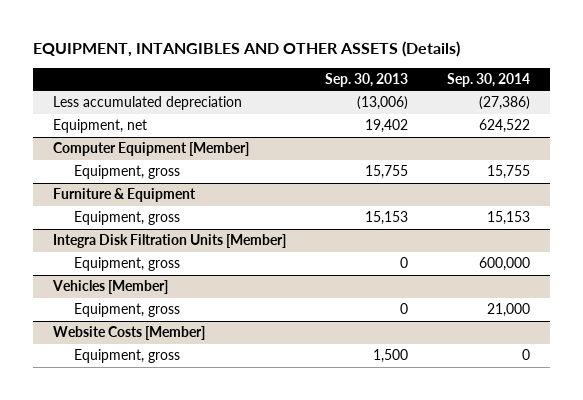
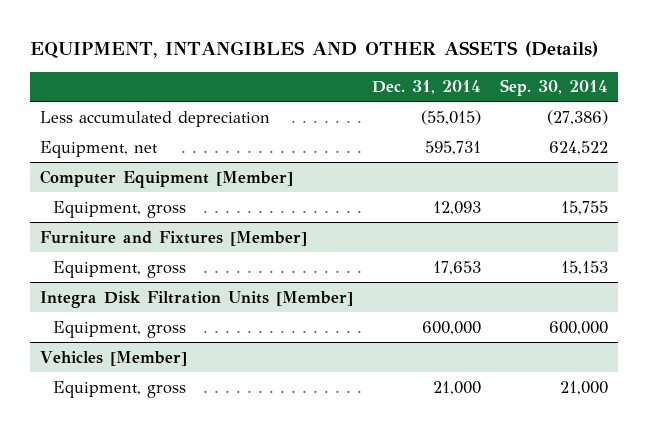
[325,72,409,87] Sep. 30, 2013 -> none
none -> [371,80,481,95] Dec. 31, 2014
[53,188,197,203] Furniture & Equipment -> [39,230,307,246] Furniture and Fixtures [Member]
[53,326,206,341] Website Costs [Member] -> none
[74,349,181,364] Equipment, gross -> none

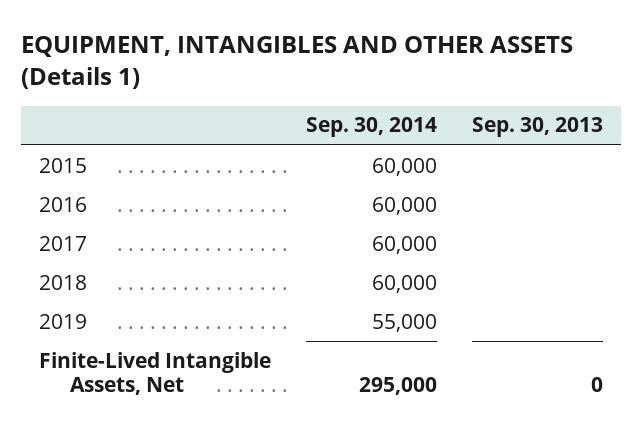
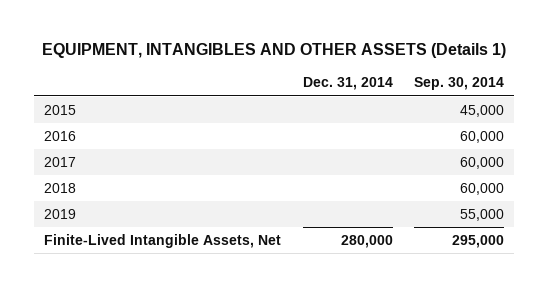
[472,117,604,138] Sep. 30, 2013 -> none
none -> [302,77,393,91] Dec. 31, 2014
[371,157,437,176] 60,000 -> [459,104,504,117] 45,000

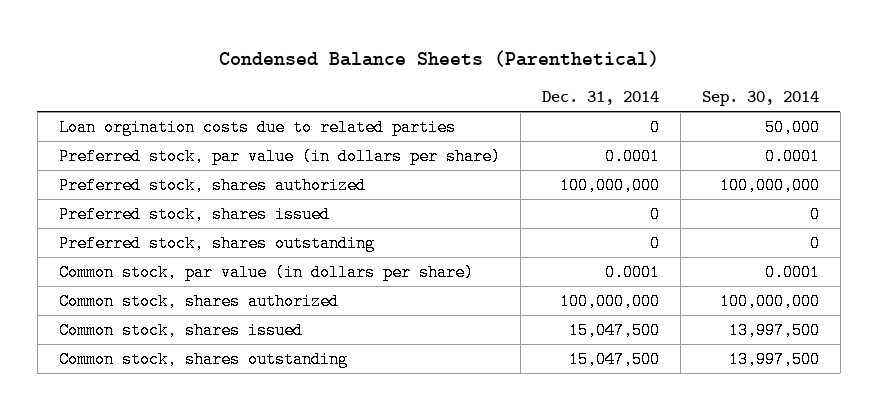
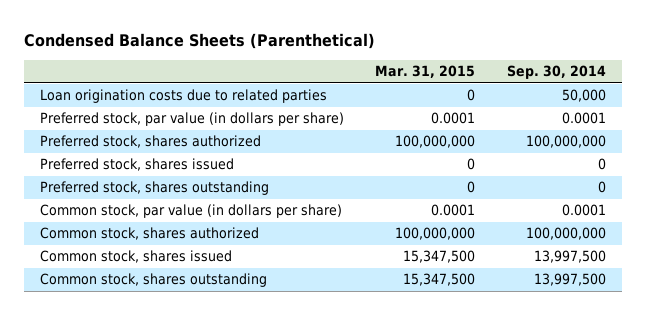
[542,91,660,106] Dec. 31, 2014 -> none
none -> [375,65,476,79] Mar. 31, 2015
[58,118,456,136] Loan orgination costs due to related parties -> [40,89,328,104] Loan origination costs due to related parties

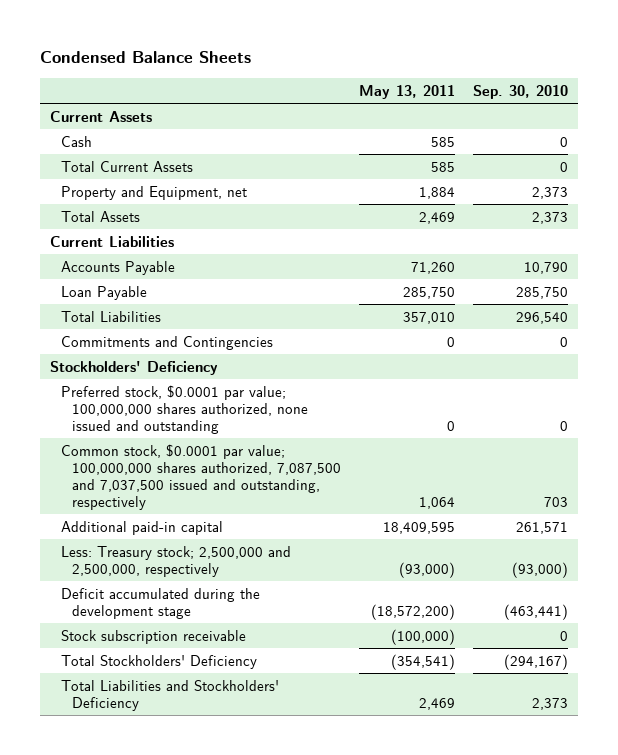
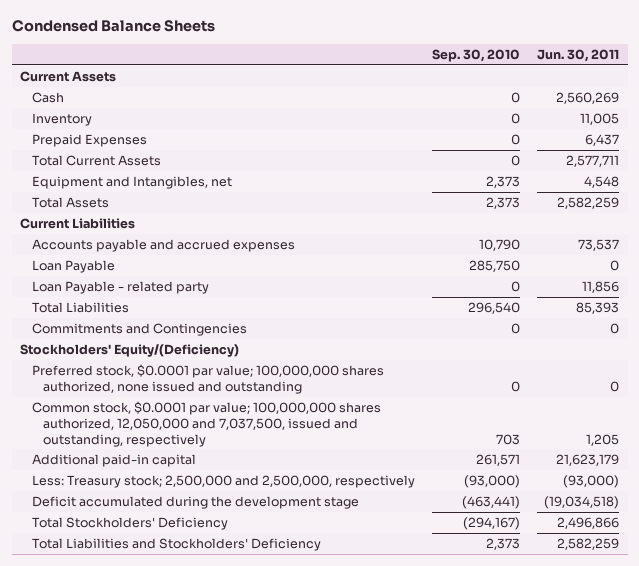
[359,84,456,99] May 13, 2011 -> none
none -> [537,48,620,62] Jun. 30, 2011
none -> [31,112,92,126] Inventory
none -> [31,133,147,147] Prepaid Expenses
[60,185,247,200] Property and Equipment, net -> [31,175,232,189] Equipment and Intangibles, net
[60,260,175,275] Accounts Payable -> [31,238,295,252] Accounts payable and accrued expenses
none -> [31,280,209,294] Loan Payable - related party
[49,360,218,375] Stockholders' Deficiency -> [20,343,240,357] Stockholders' Equity/(Deficiency)
[60,443,341,510] Common stock, $0.0001 par value; 100,000,000 shares authorized, 7,087,500 and 7,037,500 issued and outstanding, respectively -> [31,400,381,447] Common stock, $0.0001 par value; 100,000,000 shares authorized, 12,050,000 and 7,037,500, issued and outstanding, respectively
[60,629,246,644] Stock subscription receivable -> none

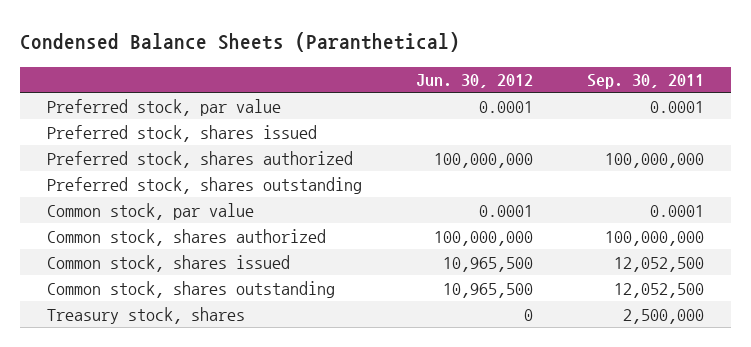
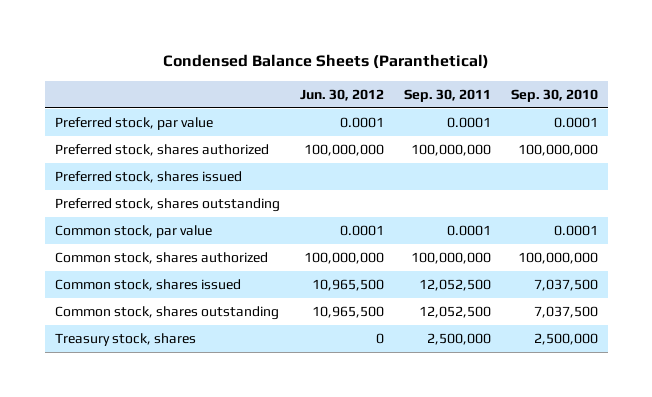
none -> [510,88,598,102] Sep. 30, 2010
[47,124,318,142] Preferred stock, shares issued -> [54,171,242,184] Preferred stock, shares issued

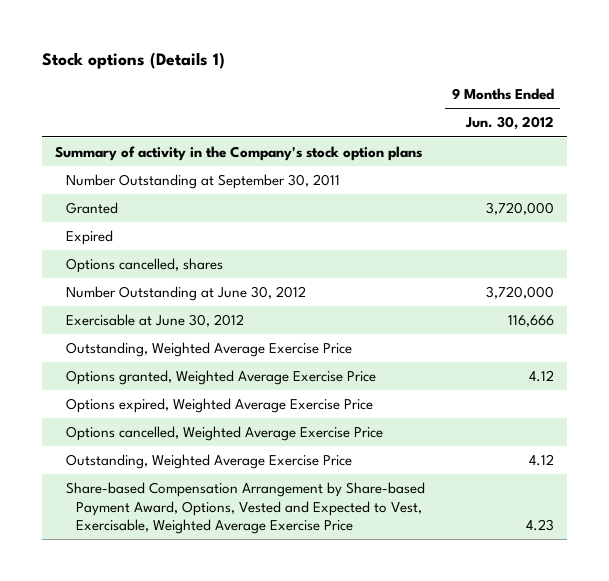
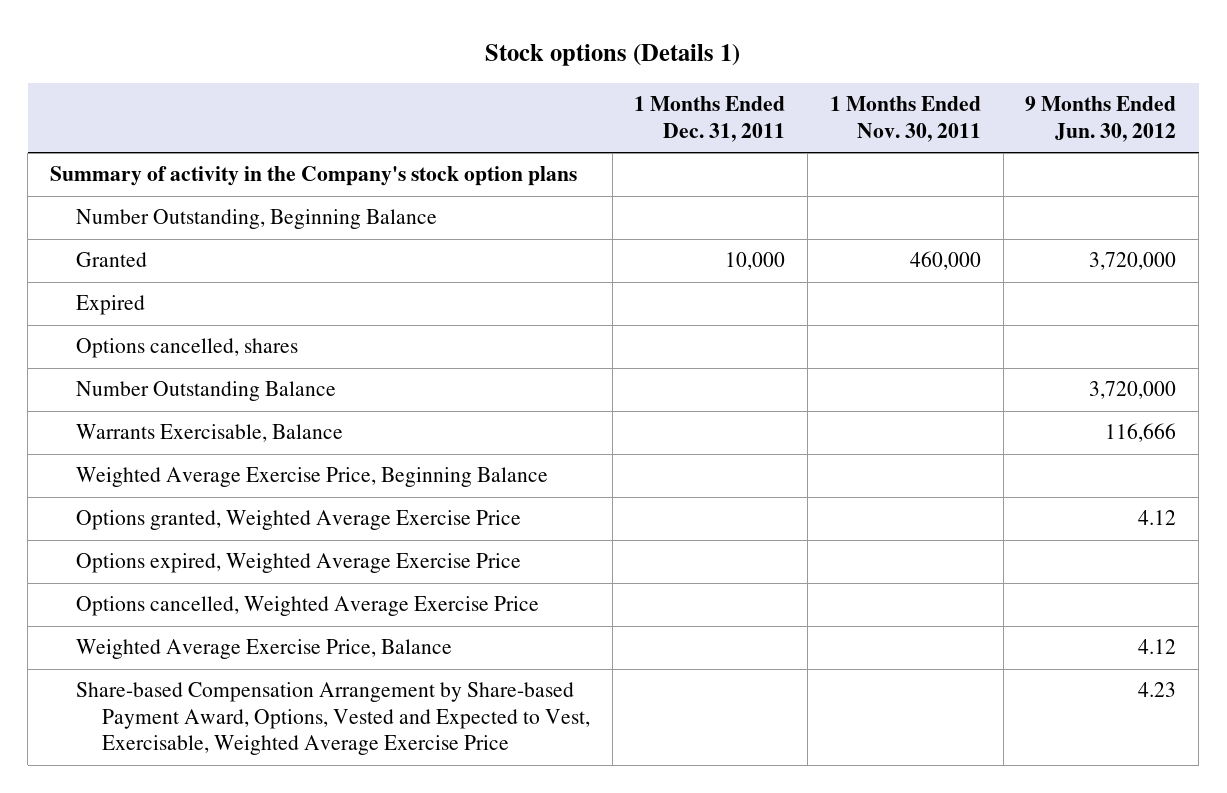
none -> [634,96,786,142] 1 Months Ended Dec. 31, 2011
none -> [829,96,981,142] 1 Months Ended Nov. 30, 2011
[65,174,340,190] Number Outstanding at September 30, 2011 -> [76,209,438,230] Number Outstanding, Beginning Balance
[65,286,306,302] Number Outstanding at June 30, 2012 -> [76,381,337,402] Number Outstanding Balance
[65,314,244,328] Exercisable at June 30, 2012 -> [76,424,344,443] Warrants Exercisable, Balance
[65,342,352,358] Outstanding, Weighted Average Exercise Price -> [76,467,549,488] Weighted Average Exercise Price, Beginning Balance
[65,454,352,470] Outstanding, Weighted Average Exercise Price -> [76,639,453,660] Weighted Average Exercise Price, Balance

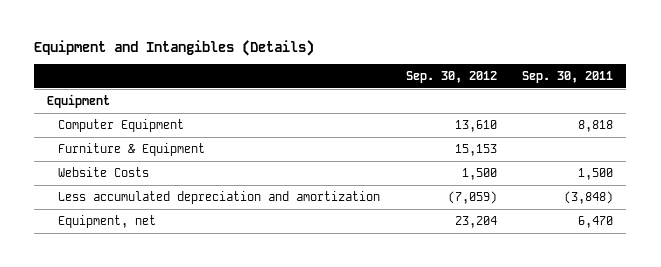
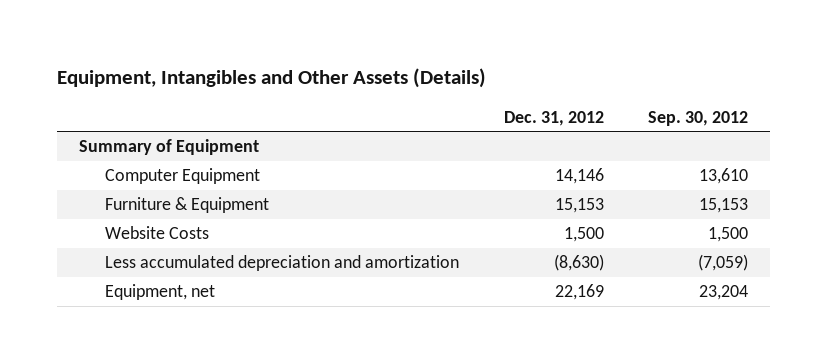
[34,40,315,57] Equipment and Intangibles (Details) -> [56,68,486,89] Equipment, Intangibles and Other Assets (Details)
[522,70,614,83] Sep. 30, 2011 -> none
none -> [503,110,604,126] Dec. 31, 2012
[47,93,111,108] Equipment -> [79,139,260,156] Summary of Equipment

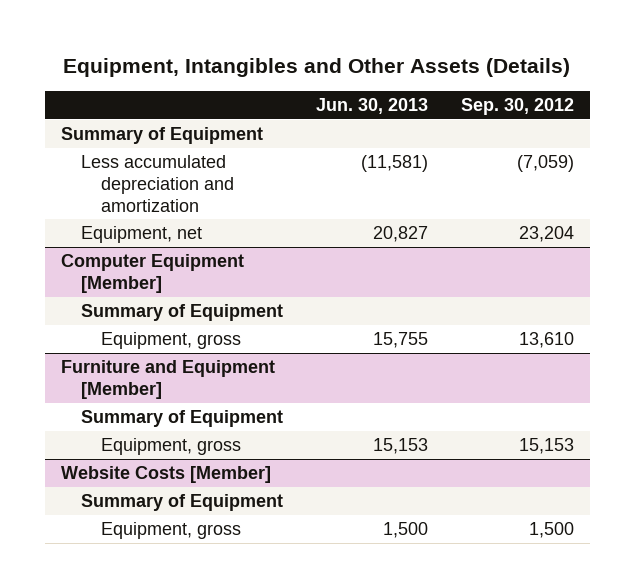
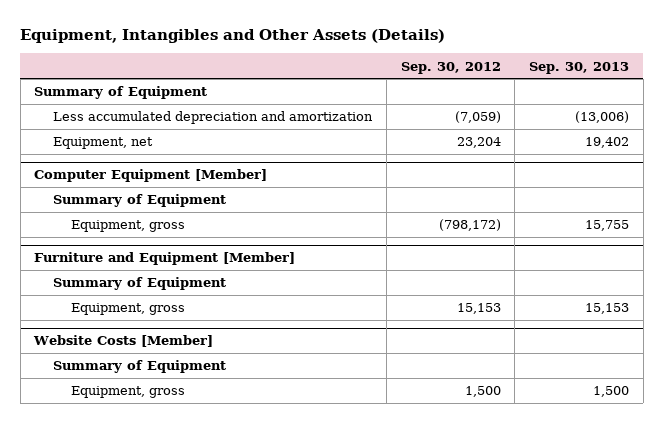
[315,98,428,115] Jun. 30, 2013 -> none
none -> [529,61,630,74] Sep. 30, 2013
[518,332,574,349] 13,610 -> [438,219,501,232] (798,172)

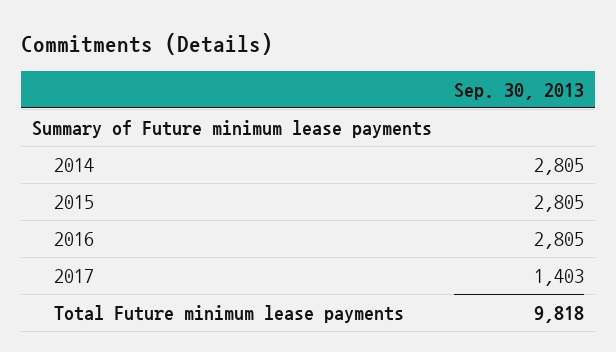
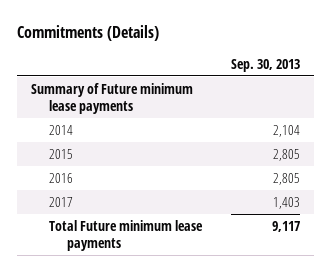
[533,157,584,175] 2,805 -> [272,124,300,137] 2,104
[533,305,584,323] 9,818 -> [271,220,300,232] 9,117

